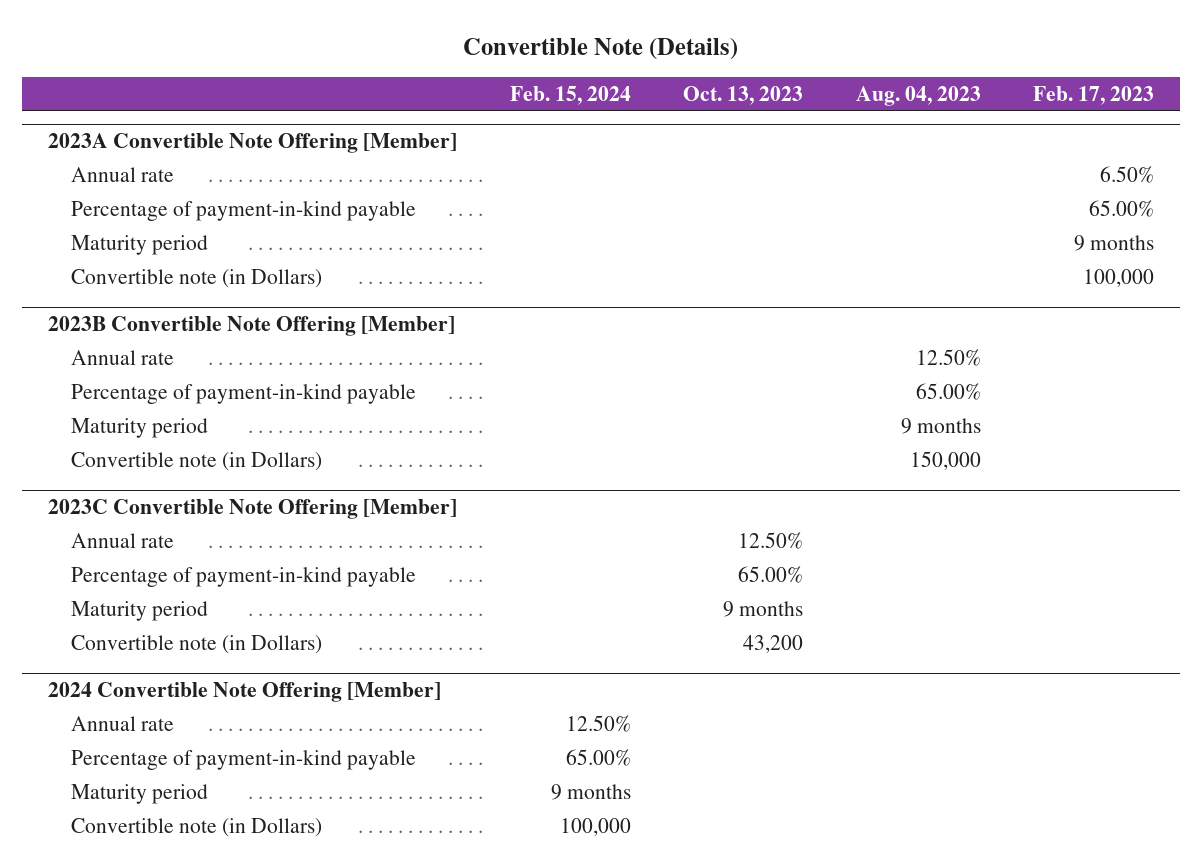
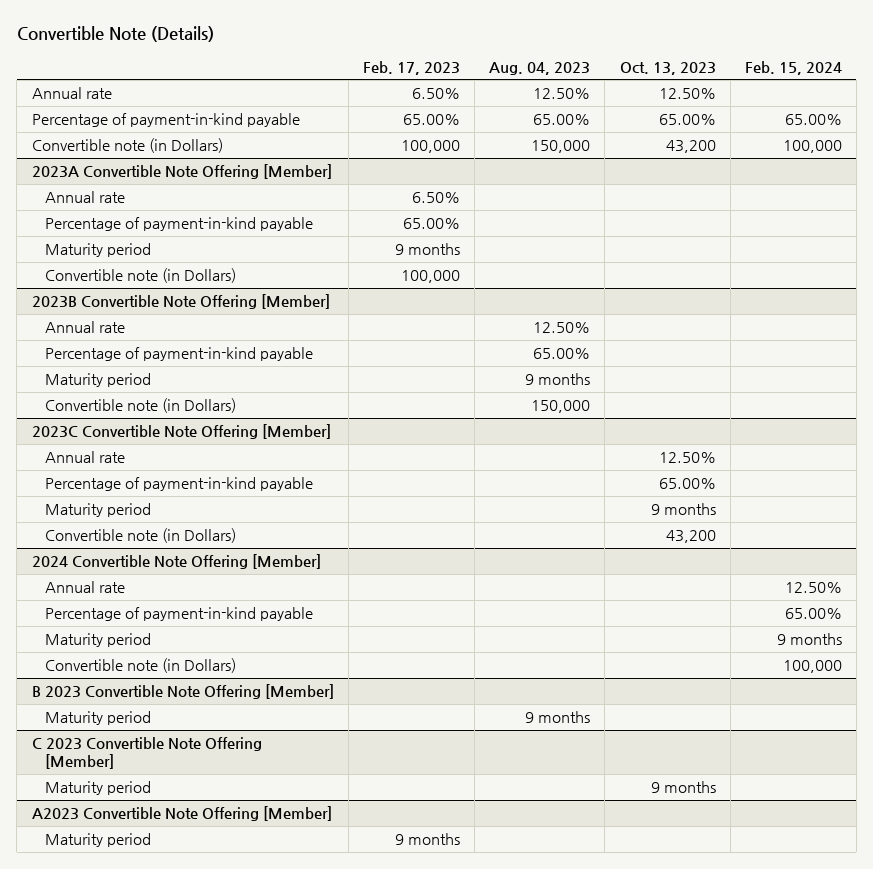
none -> [31,86,112,99] Annual rate
none -> [31,112,300,127] Percentage of payment-in-kind payable
none -> [31,137,223,153] Convertible note (in Dollars)
none -> [31,683,334,699] B 2023 Convertible Note Offering [Member]
none -> [44,710,151,725] Maturity period
none -> [31,736,262,770] C 2023 Convertible Note Offering [Member]
none -> [44,780,151,795] Maturity period
none -> [31,805,332,821] A2023 Convertible Note Offering [Member]
none -> [44,832,151,847] Maturity period

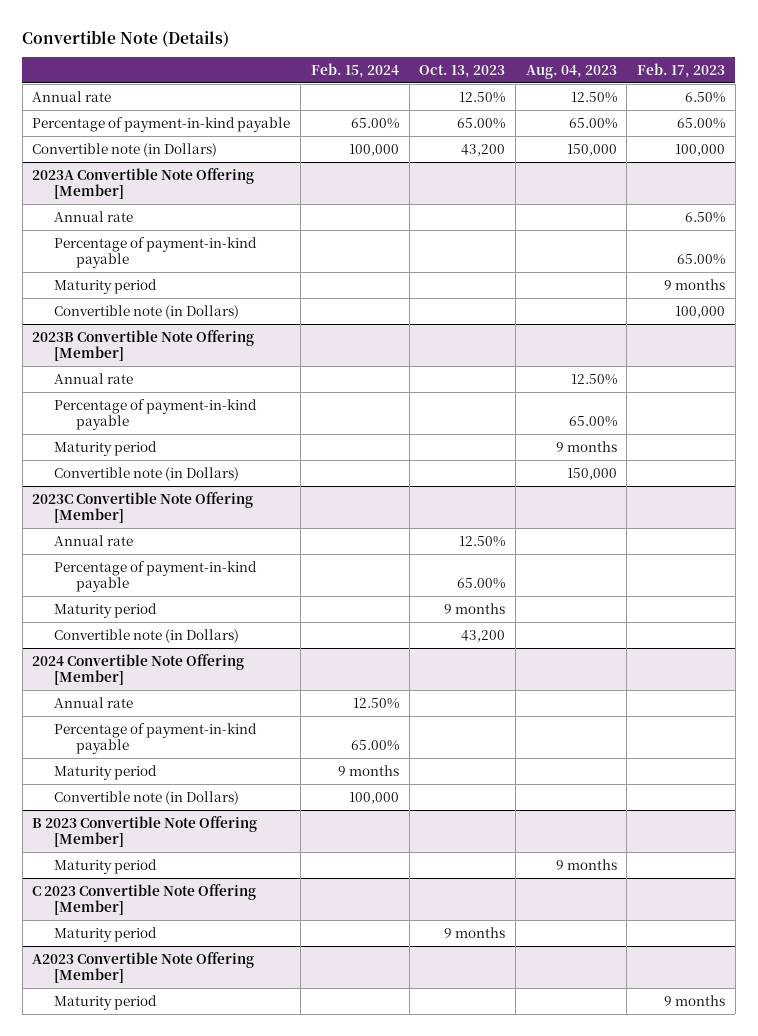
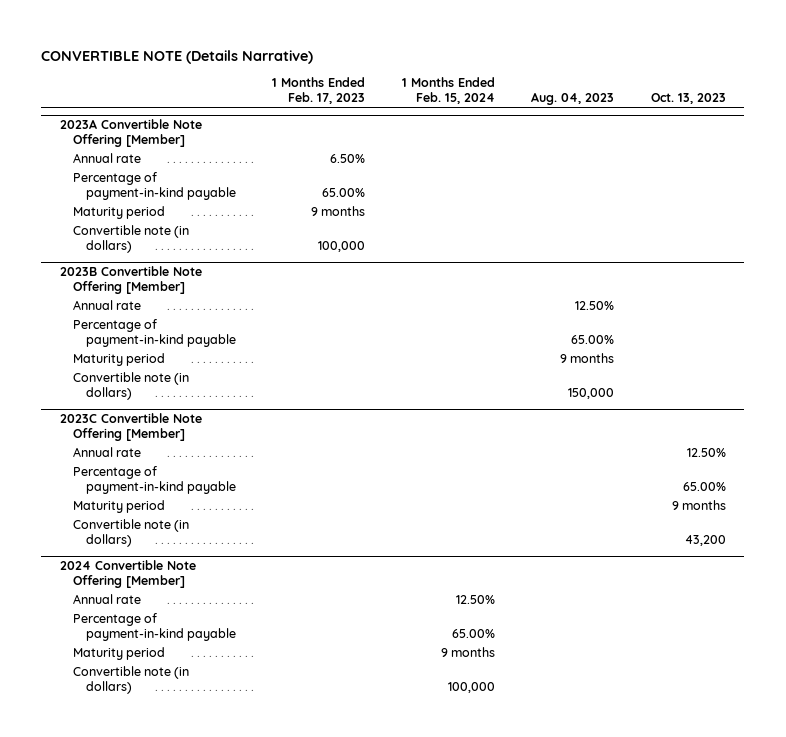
[22,29,230,47] Convertible Note (Details) -> [41,49,314,64] CONVERTIBLE NOTE (Details Narrative)
[310,63,399,79] Feb. 15, 2024 -> none
[637,63,726,79] Feb. 17, 2023 -> none
none -> [272,77,366,104] 1 Months Ended Feb. 17, 2023
none -> [401,77,495,104] 1 Months Ended Feb. 15, 2024
[32,90,112,102] Annual rate -> none
[32,116,291,132] Percentage of payment-in-kind payable -> none
[32,142,218,157] Convertible note (in Dollars) -> none
[54,304,240,319] Convertible note (in Dollars) -> [72,225,189,253] Convertible note (in dollars)
[54,466,240,481] Convertible note (in Dollars) -> [72,372,189,400] Convertible note (in dollars)
[54,628,240,643] Convertible note (in Dollars) -> [72,519,189,547] Convertible note (in dollars)
[32,815,258,848] B 2023 Convertible Note Offering [Member] -> none
[54,858,158,874] Maturity period -> none
[32,883,257,916] C 2023 Convertible Note Offering [Member] -> none
[54,926,158,942] Maturity period -> none
[32,951,255,984] A2023 Convertible Note Offering [Member] -> none
[54,994,158,1010] Maturity period -> none
[54,790,240,805] Convertible note (in Dollars) -> [72,666,189,694] Convertible note (in dollars)

